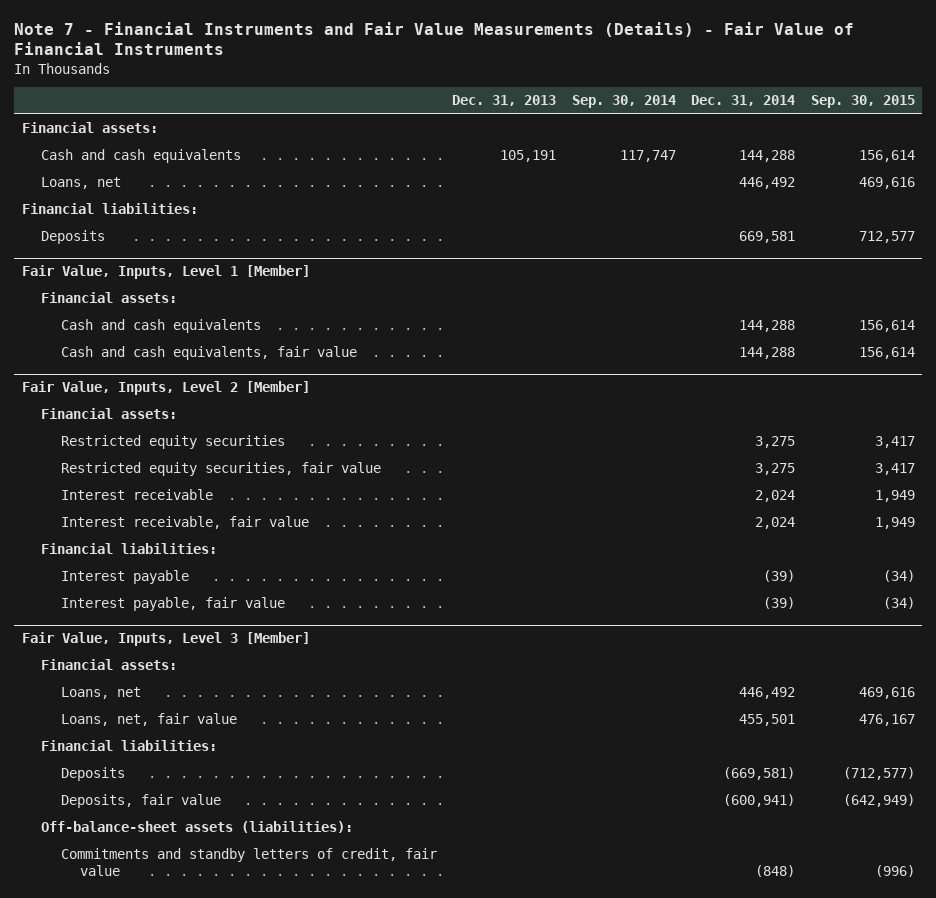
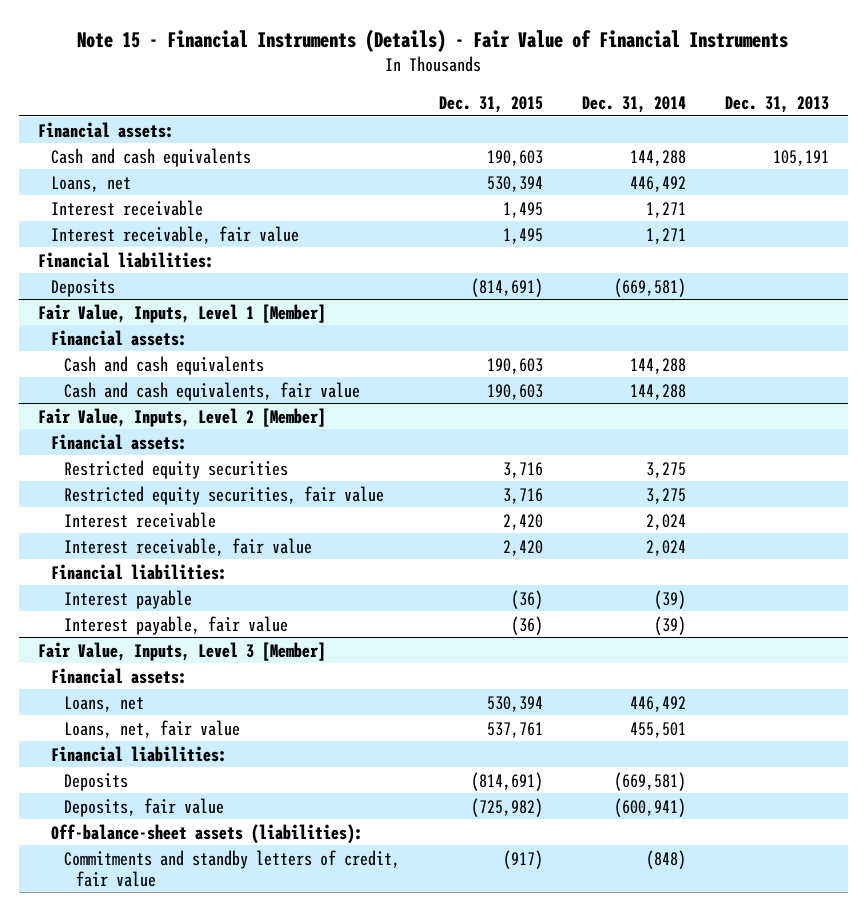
[13,21,854,56] Note 7 - Financial Instruments and Fair Value Measurements (Details) - Fair Value of Financial Instruments -> [77,28,789,52] Note 15 - Financial Instruments (Details) - Fair Value of Financial Instruments
[571,95,676,109] Sep. 30, 2014 -> none
[810,95,915,109] Sep. 30, 2015 -> none
none -> [438,95,543,113] Dec. 31, 2015
none -> [50,199,203,216] Interest receivable
none -> [50,225,299,244] Interest receivable, fair value
[739,231,796,244] 669,581 -> [613,277,686,297] (669,581)

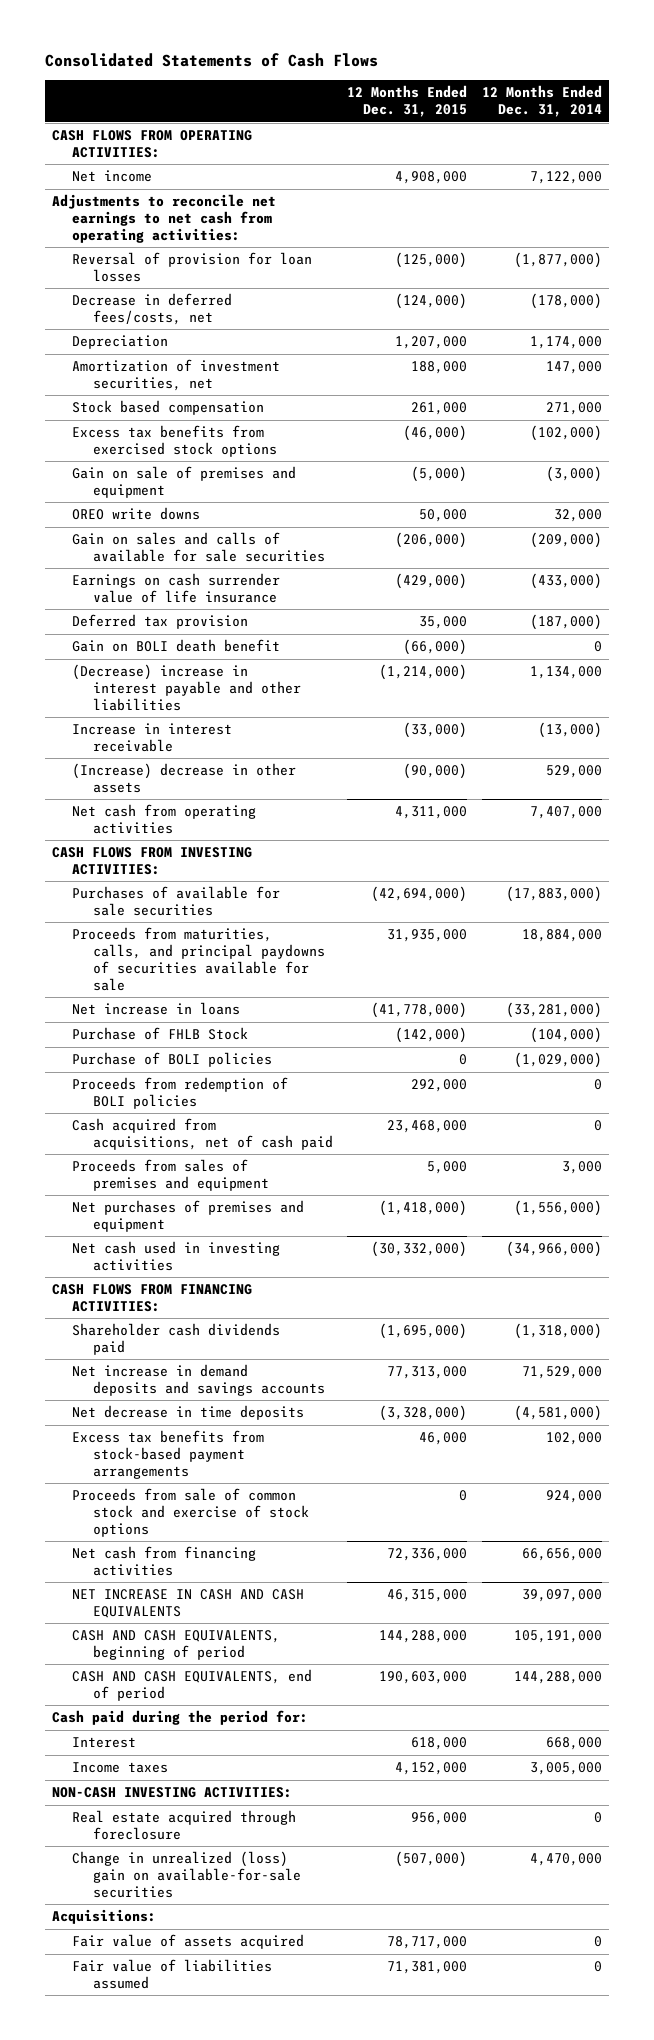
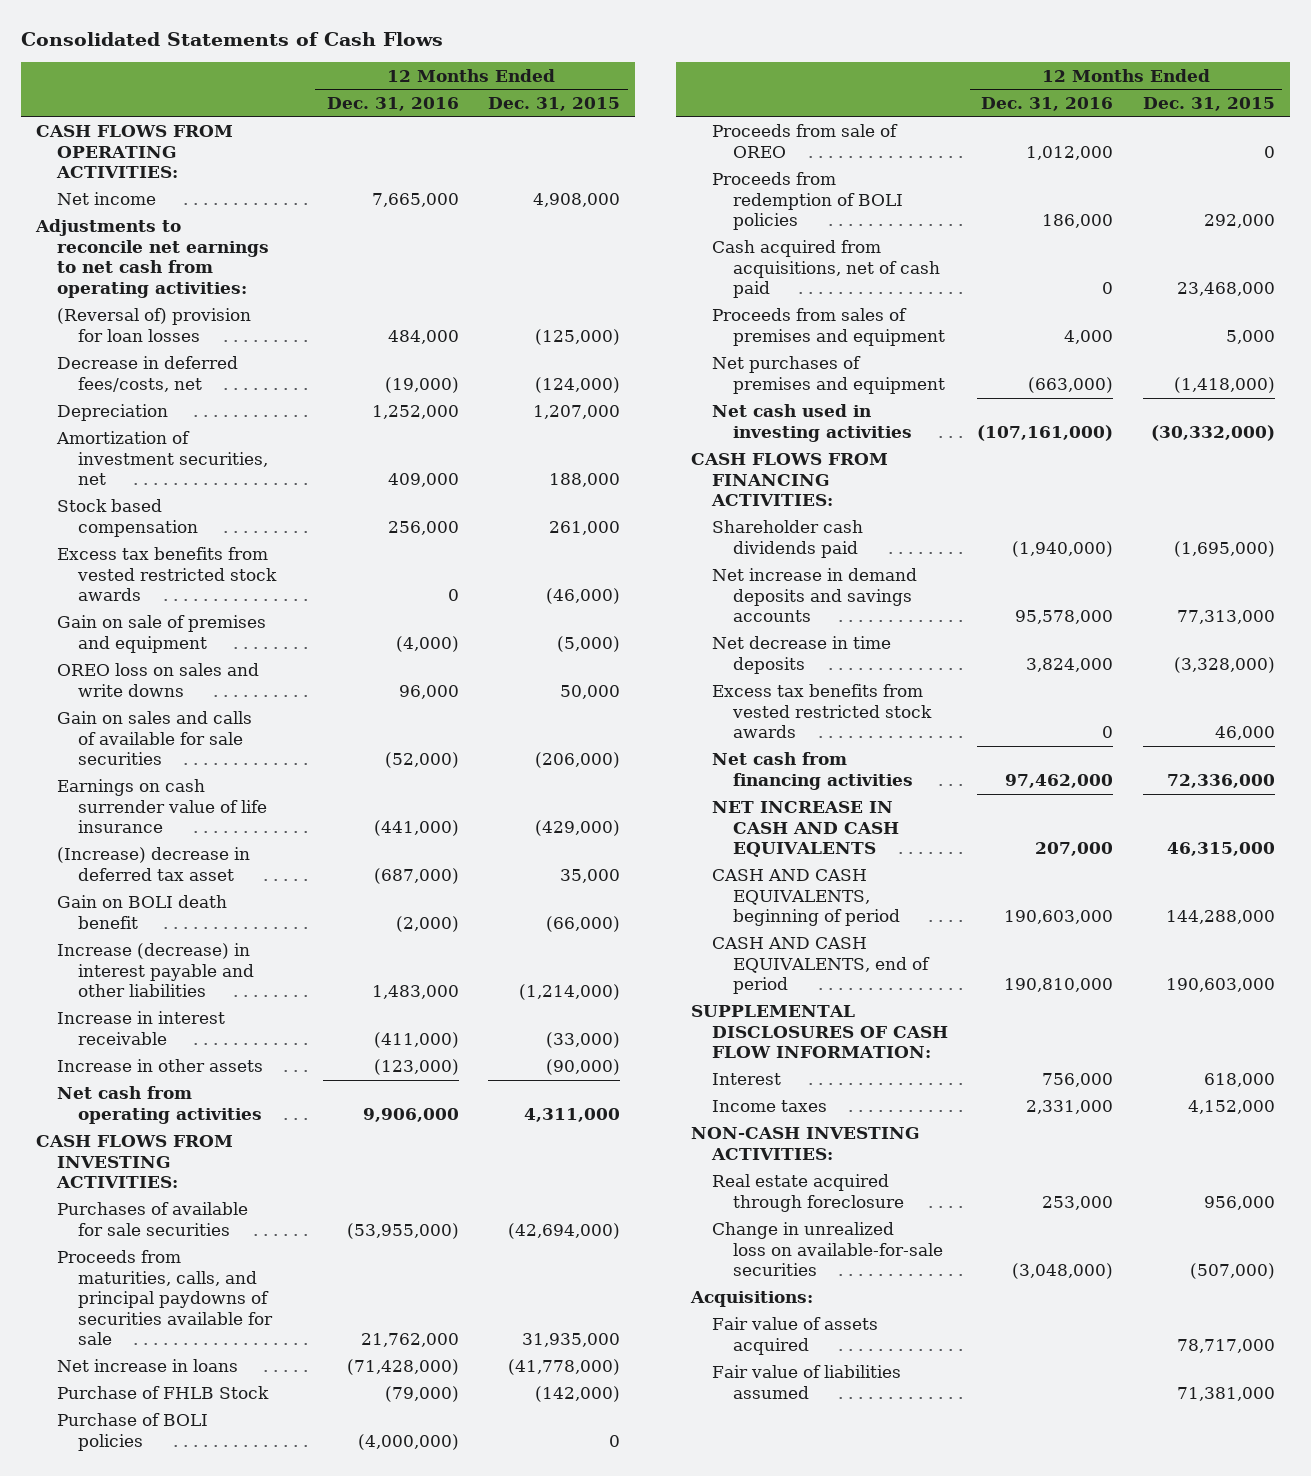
[481,85,602,118] 12 Months Ended Dec. 31, 2014 -> none
none -> [326,96,459,111] Dec. 31, 2016
[72,252,313,283] Reversal of provision for loan losses -> [57,308,252,342] (Reversal of) provision for loan losses
[72,425,277,458] Excess tax benefits from exercised stock options -> [57,547,278,602] Excess tax benefits from vested restricted stock awards
[72,507,201,521] OREO write downs -> none
none -> [57,663,260,697] OREO loss on sales and write downs
[72,614,249,630] Deferred tax provision -> [57,847,251,881] (Increase) decrease in deferred tax asset
[72,664,301,711] (Decrease) increase in interest payable and other liabilities -> [57,943,255,998] Increase (decrease) in interest payable and other liabilities
[72,763,297,794] (Increase) decrease in other assets -> [57,1059,264,1073] Increase in other assets
none -> [711,124,898,158] Proceeds from sale of OREO
[72,1488,309,1537] Proceeds from sale of common stock and exercise of stock options -> none
[72,1430,265,1479] Excess tax benefits from stock-based payment arrangements -> [711,684,933,739] Excess tax benefits from vested restricted stock awards
[51,1710,308,1726] Cash paid during the period for: -> none
none -> [690,1005,948,1059] SUPPLEMENTAL DISCLOSURES OF CASH FLOW INFORMATION:
[72,1851,301,1898] Change in unrealized (loss) gain on available-for-sale securities -> [711,1222,944,1277] Change in unrealized loss on available-for-sale securities

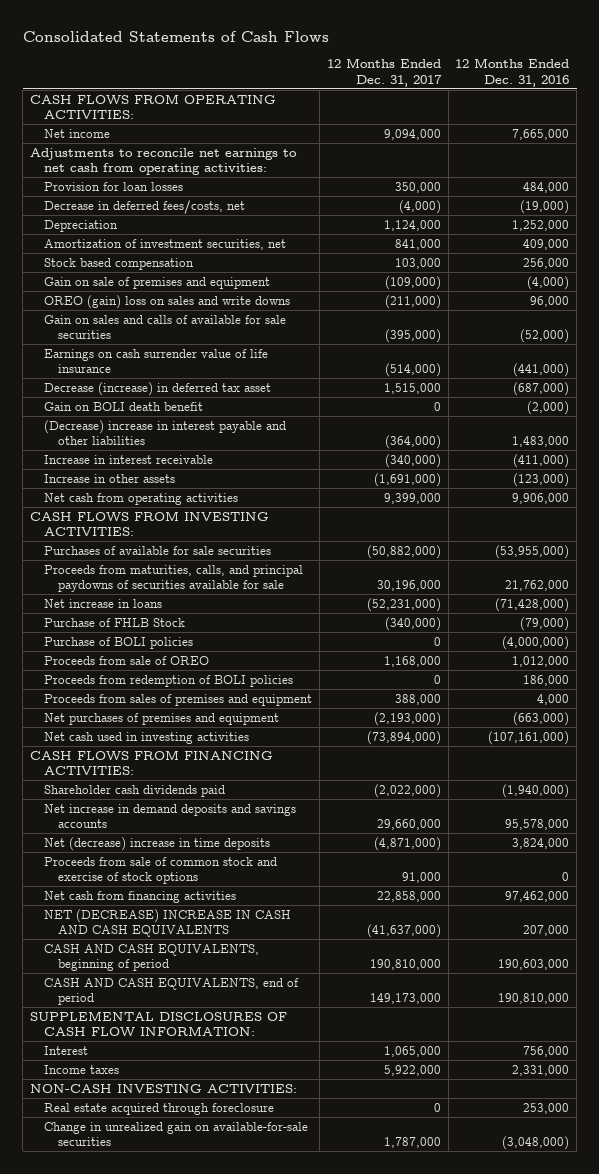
[488,96,621,111] Dec. 31, 2015 -> none
none -> [326,58,442,87] 12 Months Ended Dec. 31, 2017
[57,308,252,342] (Reversal of) provision for loan losses -> [43,181,183,191] Provision for loan losses
[57,547,278,602] Excess tax benefits from vested restricted stock awards -> none
[57,663,260,697] OREO loss on sales and write downs -> [43,294,290,309] OREO (gain) loss on sales and write downs
[57,847,251,881] (Increase) decrease in deferred tax asset -> [43,381,271,396] Decrease (increase) in deferred tax asset
[57,943,255,998] Increase (decrease) in interest payable and other liabilities -> [43,419,286,446] (Decrease) increase in interest payable and other liabilities
[711,240,941,299] Cash acquired from acquisitions, net of cash paid -> none
[711,684,933,739] Excess tax benefits from vested restricted stock awards -> none
[711,636,891,674] Net decrease in time deposits -> [43,836,270,851] Net (decrease) increase in time deposits
none -> [43,856,277,885] Proceeds from sale of common stock and exercise of stock options
[711,801,900,858] NET INCREASE IN CASH AND CASH EQUIVALENTS -> [43,908,291,938] NET (DECREASE) INCREASE IN CASH AND CASH EQUIVALENTS
[689,1291,813,1308] Acquisitions: -> none
[711,1317,878,1355] Fair value of assets acquired -> none
[711,1365,901,1399] Fair value of liabilities assumed -> none
[711,1222,944,1277] Change in unrealized loss on available-for-sale securities -> [43,1121,308,1147] Change in unrealized gain on available-for-sale securities

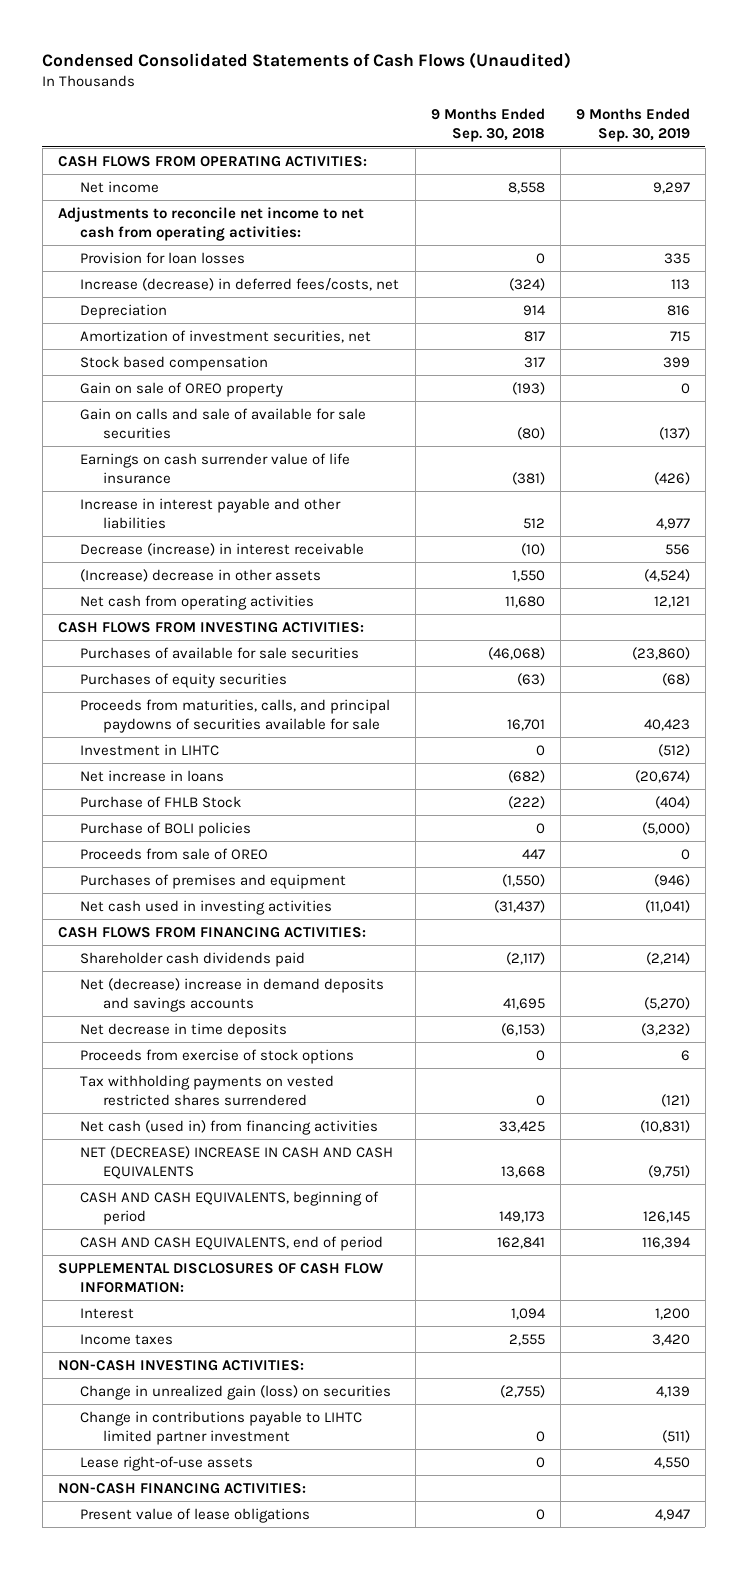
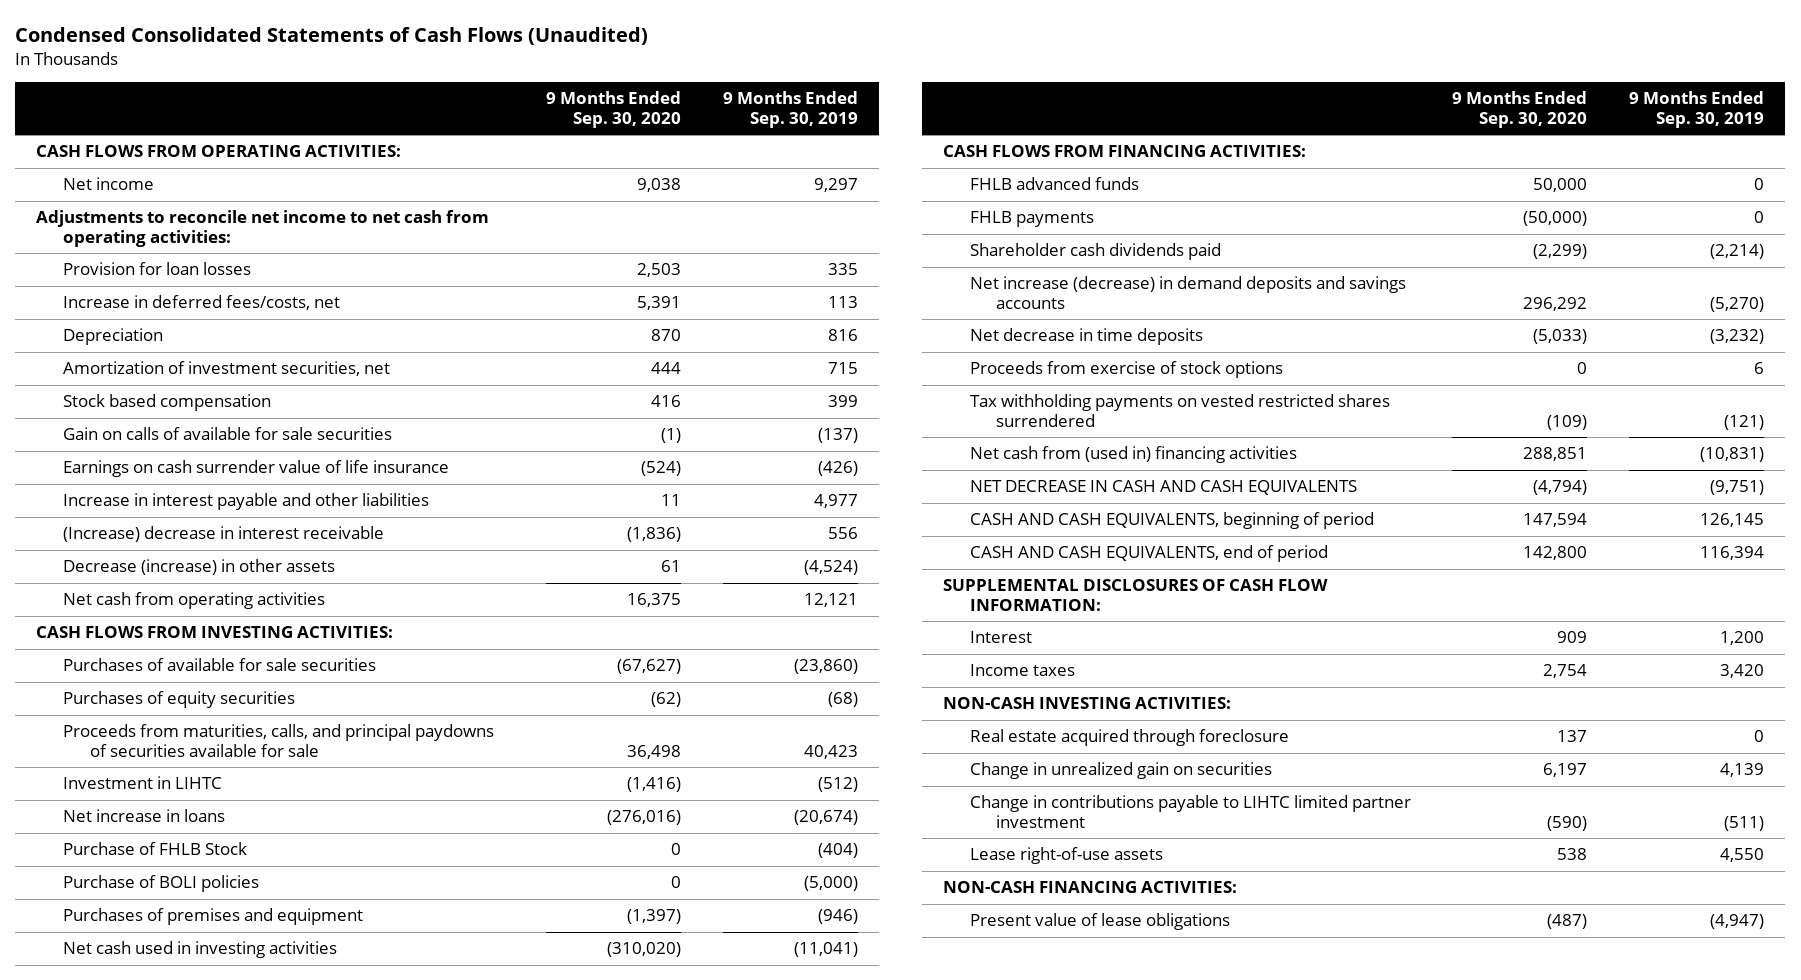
[430,108,545,143] 9 Months Ended Sep. 30, 2018 -> none
none -> [546,91,682,128] 9 Months Ended Sep. 30, 2020
[80,277,400,291] Increase (decrease) in deferred fees/costs, net -> [63,295,341,311] Increase in deferred fees/costs, net
[80,381,284,397] Gain on sale of OREO property -> none
[80,407,367,440] Gain on calls and sale of available for sale securities -> [63,427,393,441] Gain on calls of available for sale securities
[80,542,365,556] Decrease (increase) in interest receivable -> [63,526,385,543] (Increase) decrease in interest receivable
[80,568,322,582] (Increase) decrease in other assets -> [63,559,336,576] Decrease (increase) in other assets
[80,847,269,860] Proceeds from sale of OREO -> none
none -> [969,177,1139,191] FHLB advanced funds
none -> [969,211,1094,228] FHLB payments
[80,977,385,1013] Net (decrease) increase in demand deposits and savings accounts -> [969,276,1406,310] Net increase (decrease) in demand deposits and savings accounts
[80,1119,379,1135] Net cash (used in) from financing activities -> [969,446,1297,464] Net cash from (used in) financing activities
[80,1145,394,1180] NET (DECREASE) INCREASE IN CASH AND CASH EQUIVALENTS -> [969,480,1357,496] NET DECREASE IN CASH AND CASH EQUIVALENTS
none -> [969,729,1289,747] Real estate acquired through foreclosure
[80,1384,392,1400] Change in unrealized gain (loss) on securities -> [969,762,1272,780] Change in unrealized gain on securities
[654,1508,690,1521] 4,947 -> [1710,914,1765,930] (4,947)

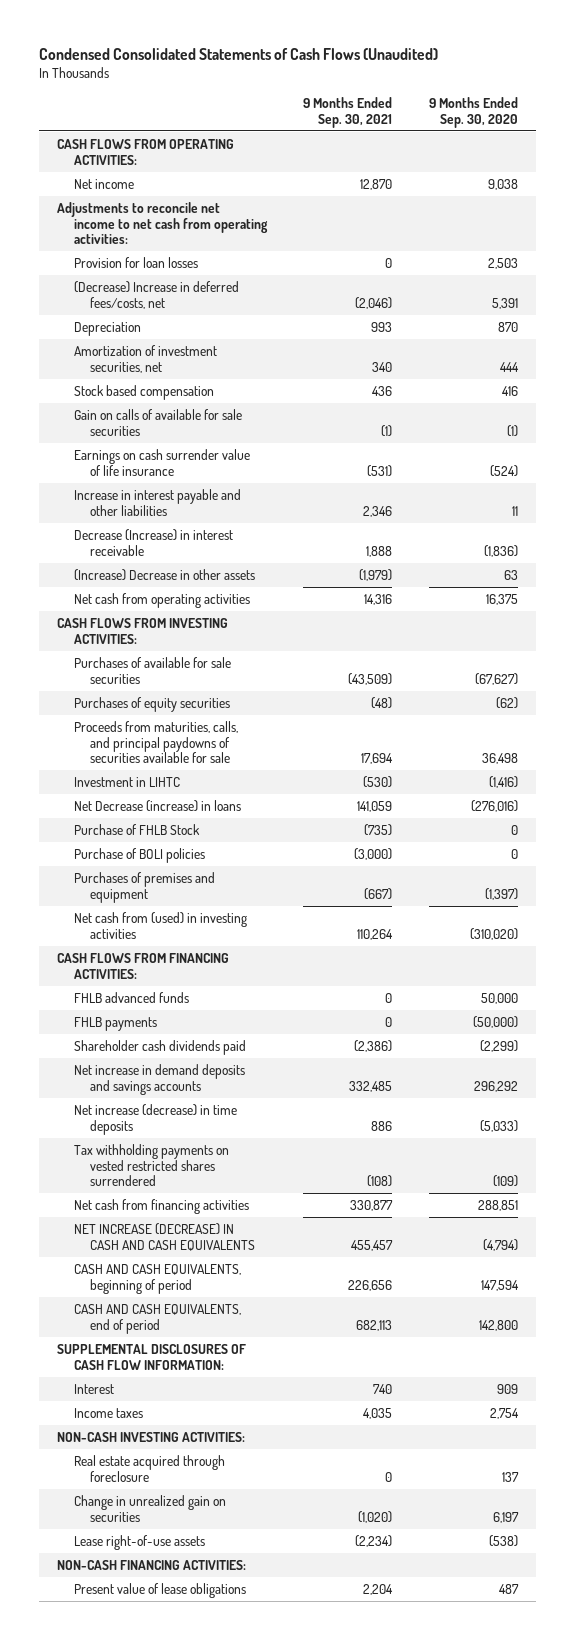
[723,91,859,128] 9 Months Ended Sep. 30, 2019 -> none
none -> [303,96,393,128] 9 Months Ended Sep. 30, 2021
[63,295,341,311] Increase in deferred fees/costs, net -> [73,280,239,309] (Decrease) Increase in deferred fees/costs, net
[63,526,385,543] (Increase) decrease in interest receivable -> [73,528,233,556] Decrease (Increase) in interest receivable
[63,559,336,576] Decrease (increase) in other assets -> [73,568,255,581] (Increase) Decrease in other assets
[661,560,682,573] 61 -> [503,569,518,580] 63
[63,809,226,823] Net increase in loans -> [73,799,241,812] Net Decrease (increase) in loans
[63,941,338,959] Net cash used in investing activities -> [73,911,247,939] Net cash from (used) in investing activities
[969,361,1283,379] Proceeds from exercise of stock options -> none
[969,276,1406,310] Net increase (decrease) in demand deposits and savings accounts -> [73,1063,245,1095] Net increase in demand deposits and savings accounts
[969,328,1203,346] Net decrease in time deposits -> [73,1103,237,1135] Net increase (decrease) in time deposits
[969,446,1297,464] Net cash from (used in) financing activities -> [73,1198,249,1214] Net cash from financing activities
[969,480,1357,496] NET DECREASE IN CASH AND CASH EQUIVALENTS -> [73,1222,255,1251] NET INCREASE (DECREASE) IN CASH AND CASH EQUIVALENTS
[969,795,1411,829] Change in contributions payable to LIHTC limited partner investment -> none
[1557,848,1588,861] 538 -> [488,1534,518,1547] (538)
[1547,914,1588,930] (487) -> [498,1583,519,1594] 487

